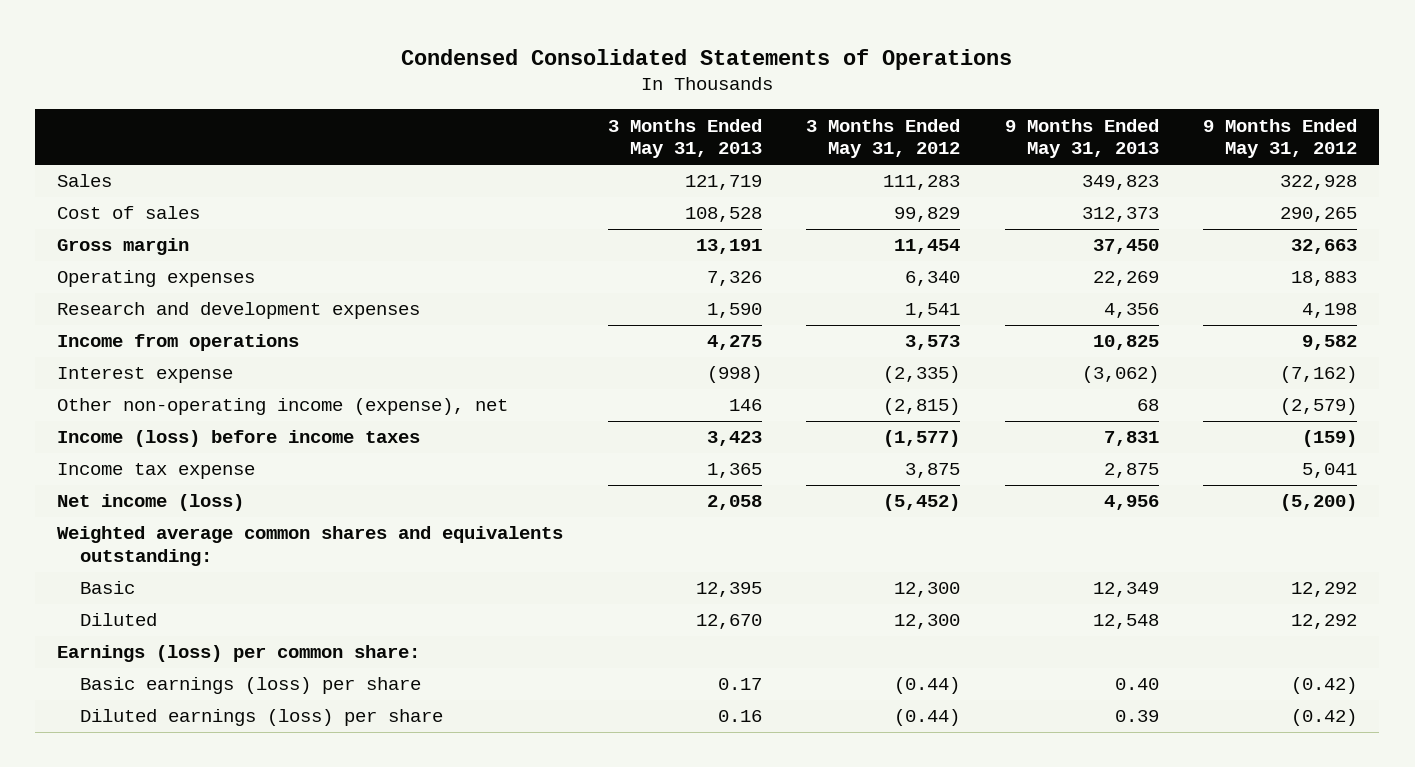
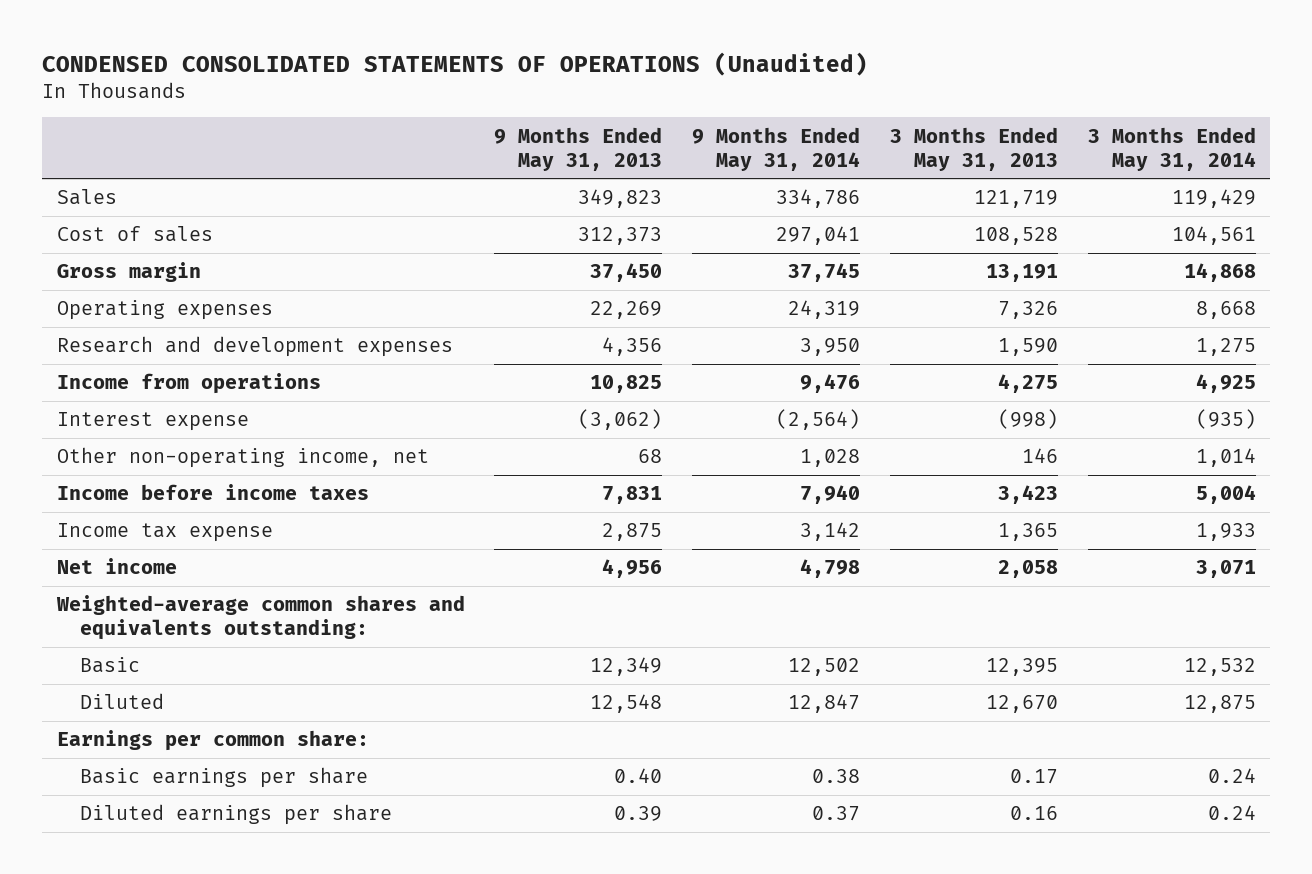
[401,48,1013,70] Condensed Consolidated Statements of Operations -> [41,51,868,76] CONDENSED CONSOLIDATED STATEMENTS OF OPERATIONS (Unaudited)
[806,118,961,159] 3 Months Ended May 31, 2012 -> none
[1203,118,1358,159] 9 Months Ended May 31, 2012 -> none
none -> [692,126,861,171] 9 Months Ended May 31, 2014
none -> [1087,126,1256,171] 3 Months Ended May 31, 2014
[57,398,509,416] Other non-operating income (expense), net -> [56,447,429,469] Other non-operating income, net
[57,430,421,448] Income (loss) before income taxes -> [56,484,369,501] Income before income taxes
[57,494,245,512] Net income (loss) -> [56,558,177,575] Net income
[57,526,564,566] Weighted average common shares and equivalents outstanding: -> [55,595,465,641] Weighted-average common shares and equivalents outstanding:
[57,645,421,663] Earnings (loss) per common share: -> [56,730,369,752] Earnings per common share:
[80,677,422,695] Basic earnings (loss) per share -> [80,767,369,789] Basic earnings per share
[80,709,444,727] Diluted earnings (loss) per share -> [80,804,393,826] Diluted earnings per share

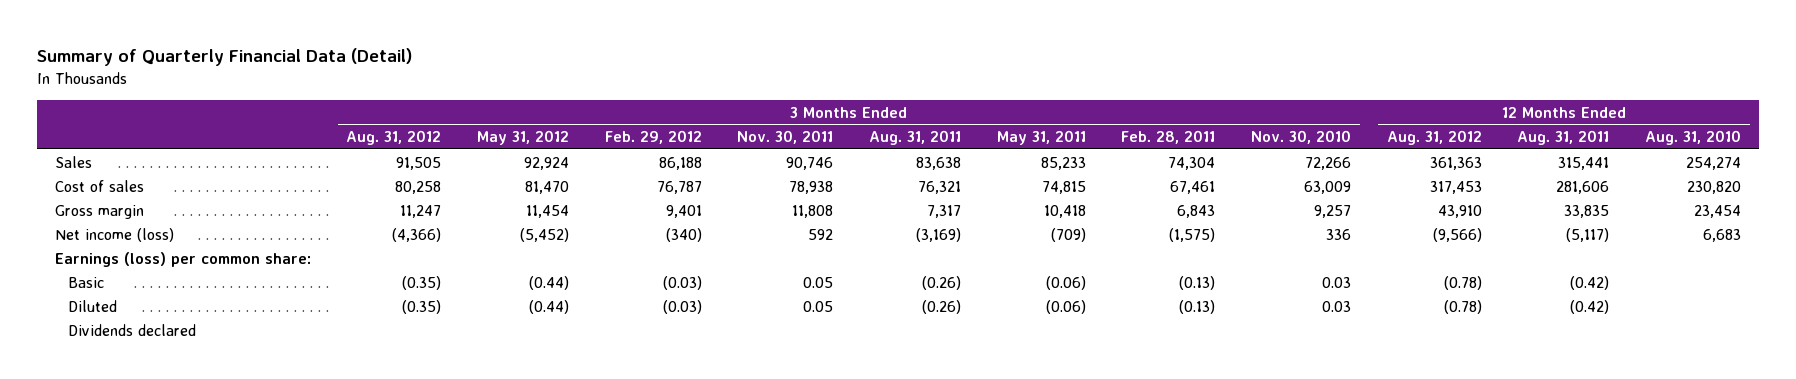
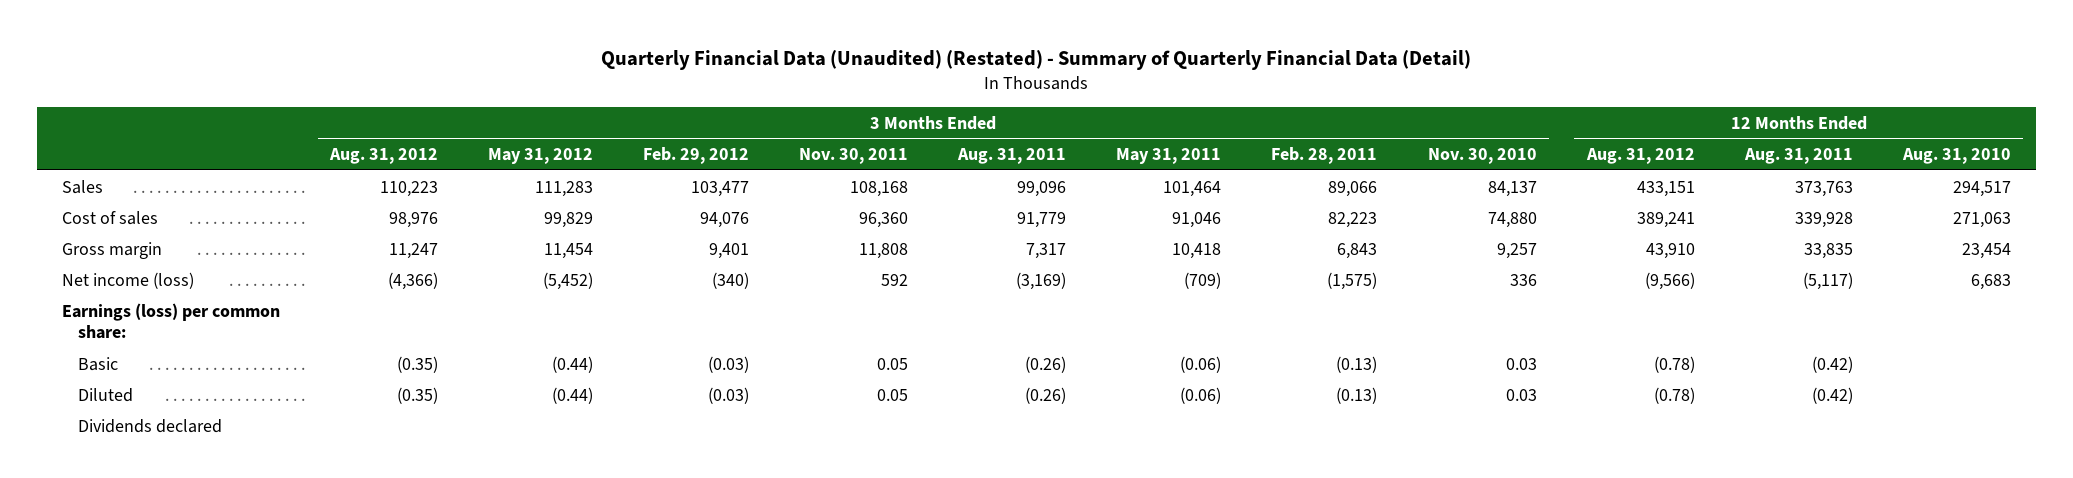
[36,48,412,67] Summary of Quarterly Financial Data (Detail) -> [601,49,1472,70] Quarterly Financial Data (Unaudited) (Restated) - Summary of Quarterly Financial Data (Detail)
[396,156,442,170] 91,505 -> [380,180,439,197] 110,223
[524,156,570,170] 92,924 -> [535,180,594,197] 111,283
[658,156,702,170] 86,188 -> [691,180,750,197] 103,477
[786,156,834,170] 90,746 -> [850,180,909,197] 108,168
[916,156,962,170] 83,638 -> [1017,180,1067,197] 99,096
[1040,156,1086,170] 85,233 -> [1163,180,1222,197] 101,464
[1168,156,1216,170] 74,304 -> [1328,180,1378,197] 89,066
[1305,156,1352,170] 72,266 -> [1487,180,1537,197] 84,137
[1429,156,1482,170] 361,363 -> [1636,180,1695,197] 433,151
[1558,156,1610,170] 315,441 -> [1794,180,1853,197] 373,763
[1686,156,1742,170] 254,274 -> [1952,180,2011,197] 294,517
[395,180,442,194] 80,258 -> [389,211,439,228] 98,976
[525,180,570,194] 81,470 -> [544,211,594,228] 99,829
[656,180,702,194] 76,787 -> [700,211,750,228] 94,076
[789,180,834,194] 78,938 -> [859,211,909,228] 96,360
[918,180,962,194] 76,321 -> [1017,211,1067,228] 91,779
[1041,180,1086,194] 74,815 -> [1172,211,1222,228] 91,046
[1170,180,1216,194] 67,461 -> [1328,211,1378,228] 82,223
[1304,180,1352,194] 63,009 -> [1487,211,1537,228] 74,880
[1429,180,1482,194] 317,453 -> [1636,211,1695,228] 389,241
[1556,180,1610,194] 281,606 -> [1794,211,1853,228] 339,928
[1687,180,1742,194] 230,820 -> [1952,211,2011,228] 271,063

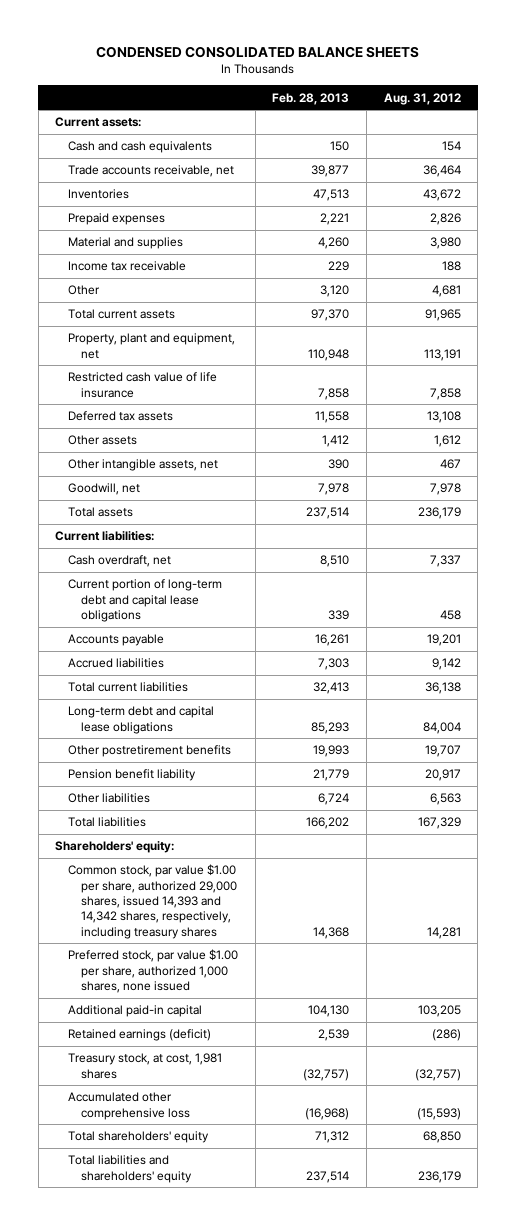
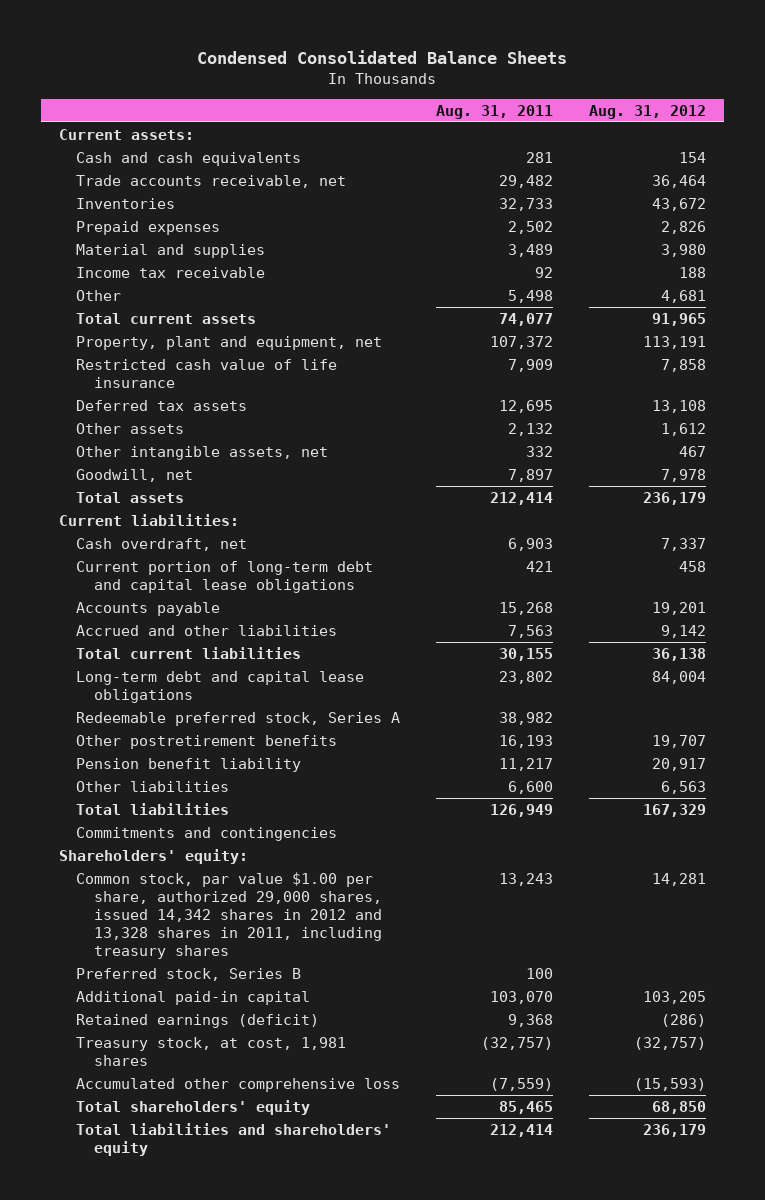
[95,45,419,58] CONDENSED CONSOLIDATED BALANCE SHEETS -> [197,49,568,64] Condensed Consolidated Balance Sheets
[272,92,350,105] Feb. 28, 2013 -> none
none -> [436,104,554,119] Aug. 31, 2011
[68,658,165,669] Accrued liabilities -> [76,624,338,636] Accrued and other liabilities
none -> [76,711,401,726] Redeemable preferred stock, Series A
none -> [76,826,338,841] Commitments and contingencies
[68,864,238,939] Common stock, par value $1.00 per share, authorized 29,000 shares, issued 14,393 and 14,342 shares, respectively, including treasury shares -> [76,871,382,960] Common stock, par value $1.00 per share, authorized 29,000 shares, issued 14,342 shares in 2012 and 13,328 shares in 2011, including treasury shares
[68,949,239,994] Preferred stock, par value $1.00 per share, authorized 1,000 shares, none issued -> [76,967,302,981] Preferred stock, Series B

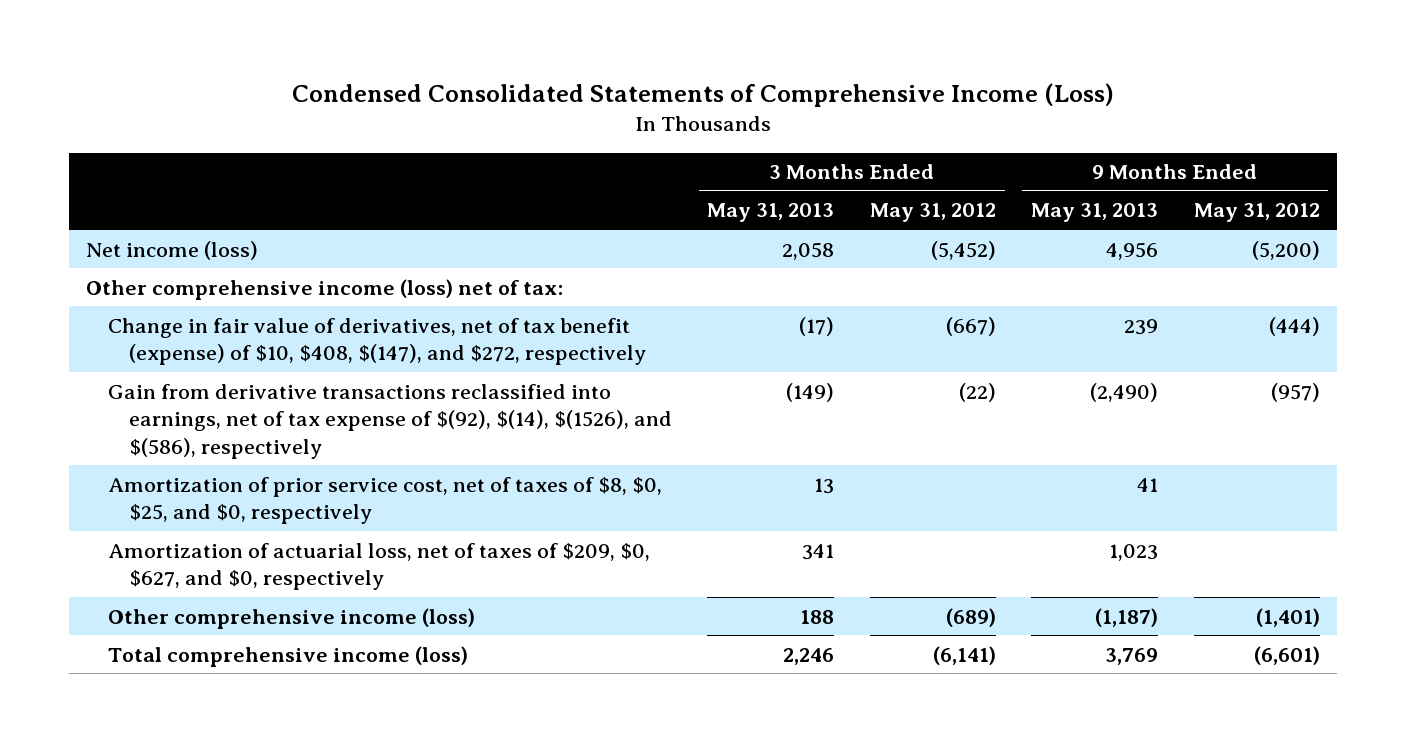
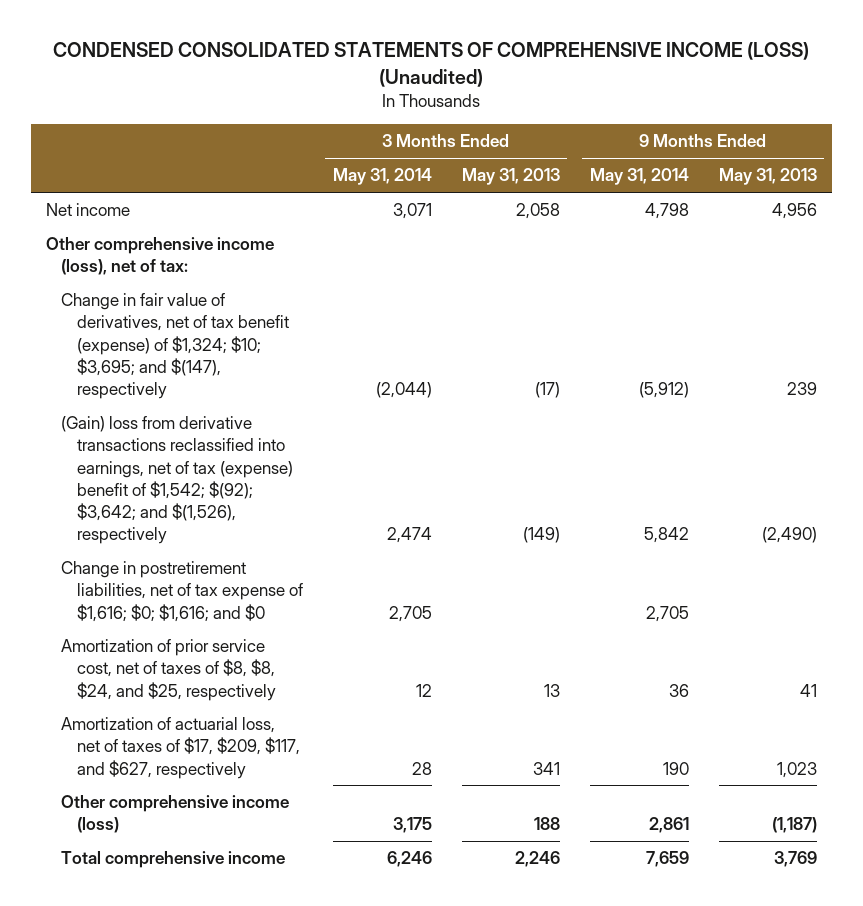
[291,83,1114,108] Condensed Consolidated Statements of Comprehensive Income (Loss) -> [53,42,810,87] CONDENSED CONSOLIDATED STATEMENTS OF COMPREHENSIVE INCOME (LOSS) (Unaudited)
[869,203,996,223] May 31, 2012 -> none
[1193,203,1320,223] May 31, 2012 -> none
none -> [332,168,432,186] May 31, 2014
none -> [589,168,689,186] May 31, 2014
[86,240,259,260] Net income (loss) -> [45,203,130,217] Net income
[86,278,564,300] Other comprehensive income (loss) net of tax: -> [45,237,274,276] Other comprehensive income (loss), net of tax:
[107,317,647,366] Change in fair value of derivatives, net of tax benefit (expense) of $10, $408, $(147), and $272, respectively -> [61,293,289,399] Change in fair value of derivatives, net of tax benefit (expense) of $1,324; $10; $3,695; and $(147), respectively
[107,383,673,459] Gain from derivative transactions reclassified into earnings, net of tax expense of $(92), $(14), $(1526), and $(586), respectively -> [61,416,293,545] (Gain) loss from derivative transactions reclassified into earnings, net of tax (expense) benefit of $1,542; $(92); $3,642; and $(1,526), respectively
none -> [61,561,303,622] Change in postretirement liabilities, net of tax expense of $1,616; $0; $1,616; and $0
[107,476,662,525] Amortization of prior service cost, net of taxes of $8, $0, $25, and $0, respectively -> [61,639,276,701] Amortization of prior service cost, net of taxes of $8, $8, $24, and $25, respectively
[107,542,650,591] Amortization of actuarial loss, net of taxes of $209, $0, $627, and $0, respectively -> [61,717,300,779] Amortization of actuarial loss, net of taxes of $17, $209, $117, and $627, respectively
[107,645,468,667] Total comprehensive income (loss) -> [61,851,286,869] Total comprehensive income

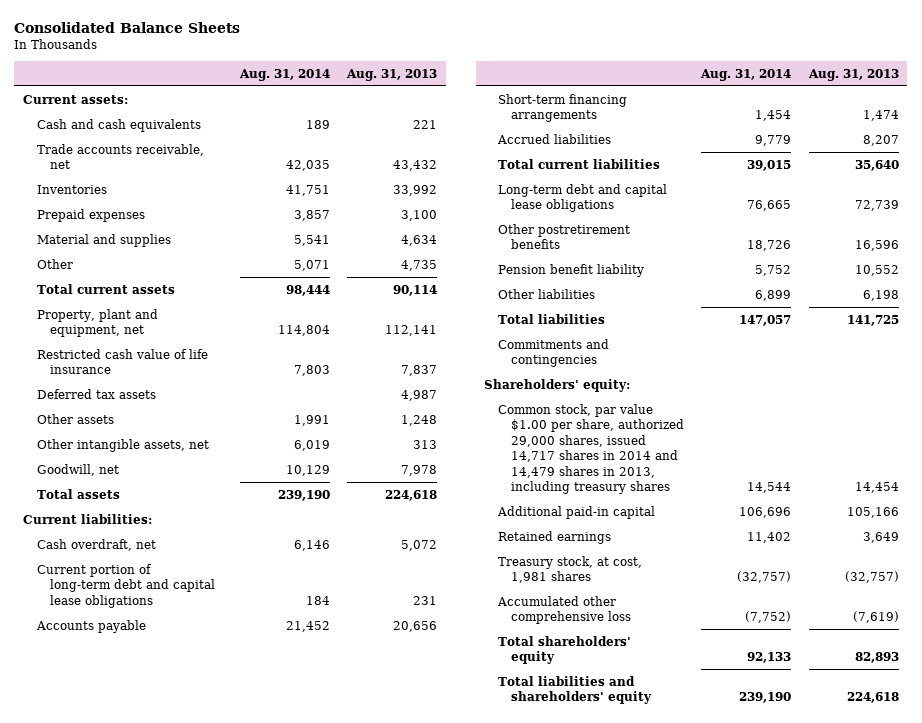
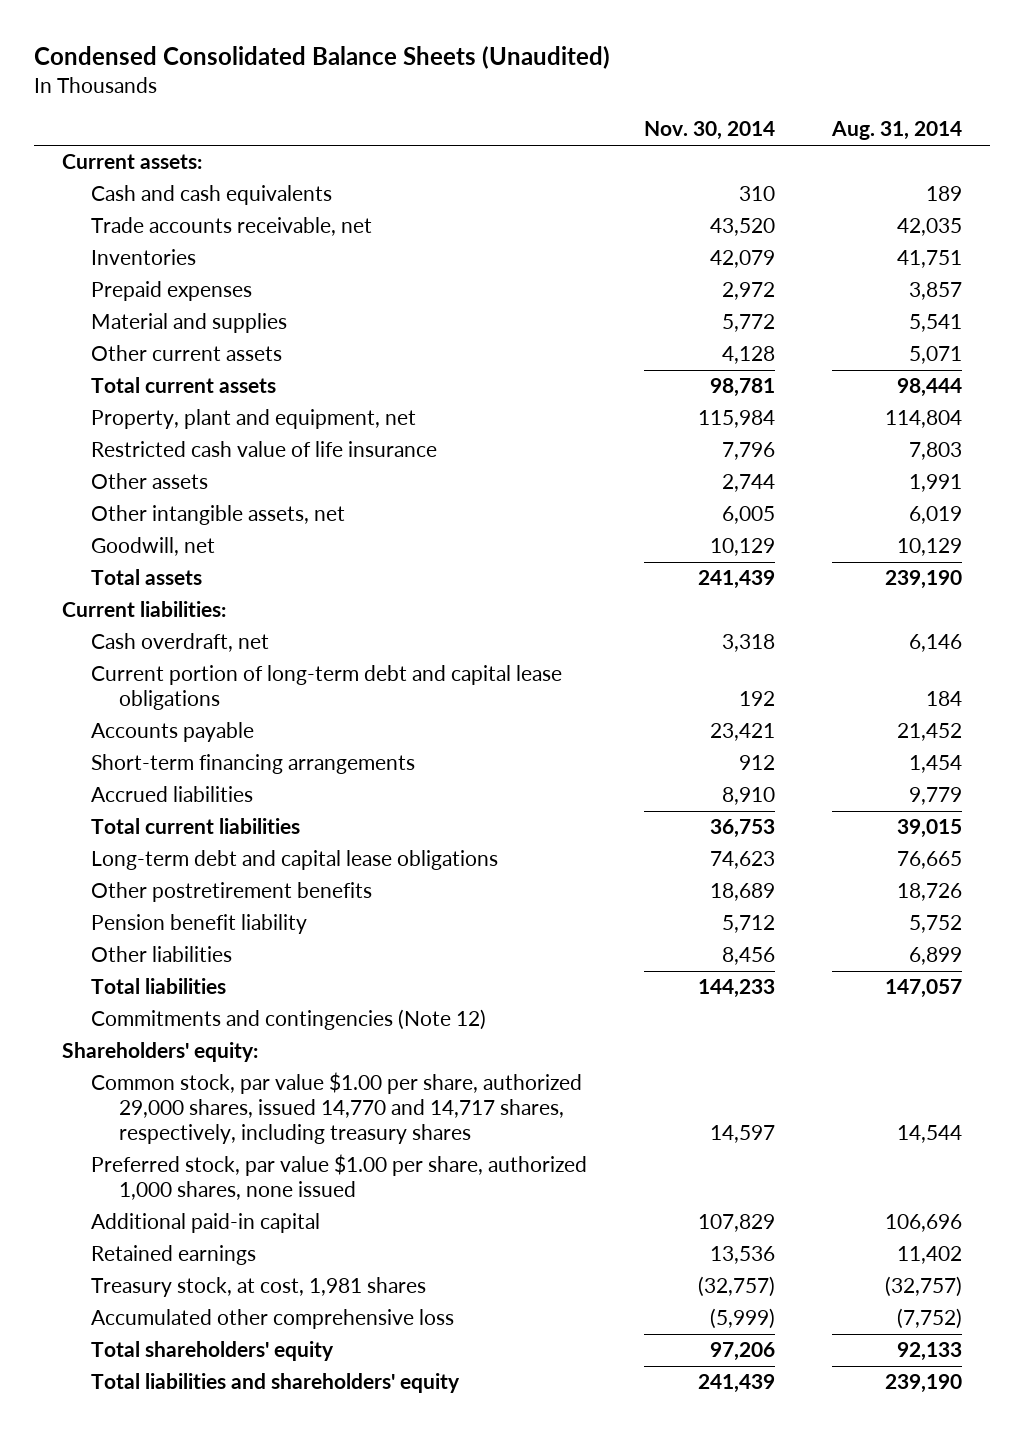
[14,22,241,34] Consolidated Balance Sheets -> [33,46,610,70] Condensed Consolidated Balance Sheets (Unaudited)
[346,68,438,81] Aug. 31, 2013 -> none
none -> [643,121,775,141] Nov. 30, 2014
[36,258,73,269] Other -> [90,345,282,362] Other current assets
[36,388,156,399] Deferred tax assets -> none
[497,338,609,368] Commitments and contingencies -> [90,1009,486,1031] Commitments and contingencies (Note 12)
[497,403,685,495] Common stock, par value $1.00 per share, authorized 29,000 shares, issued 14,717 shares in 2014 and 14,479 shares in 2013, including treasury shares -> [90,1072,582,1145] Common stock, par value $1.00 per share, authorized 29,000 shares, issued 14,770 and 14,717 shares, respectively, including treasury shares
none -> [90,1154,587,1201] Preferred stock, par value $1.00 per share, authorized 1,000 shares, none issued

